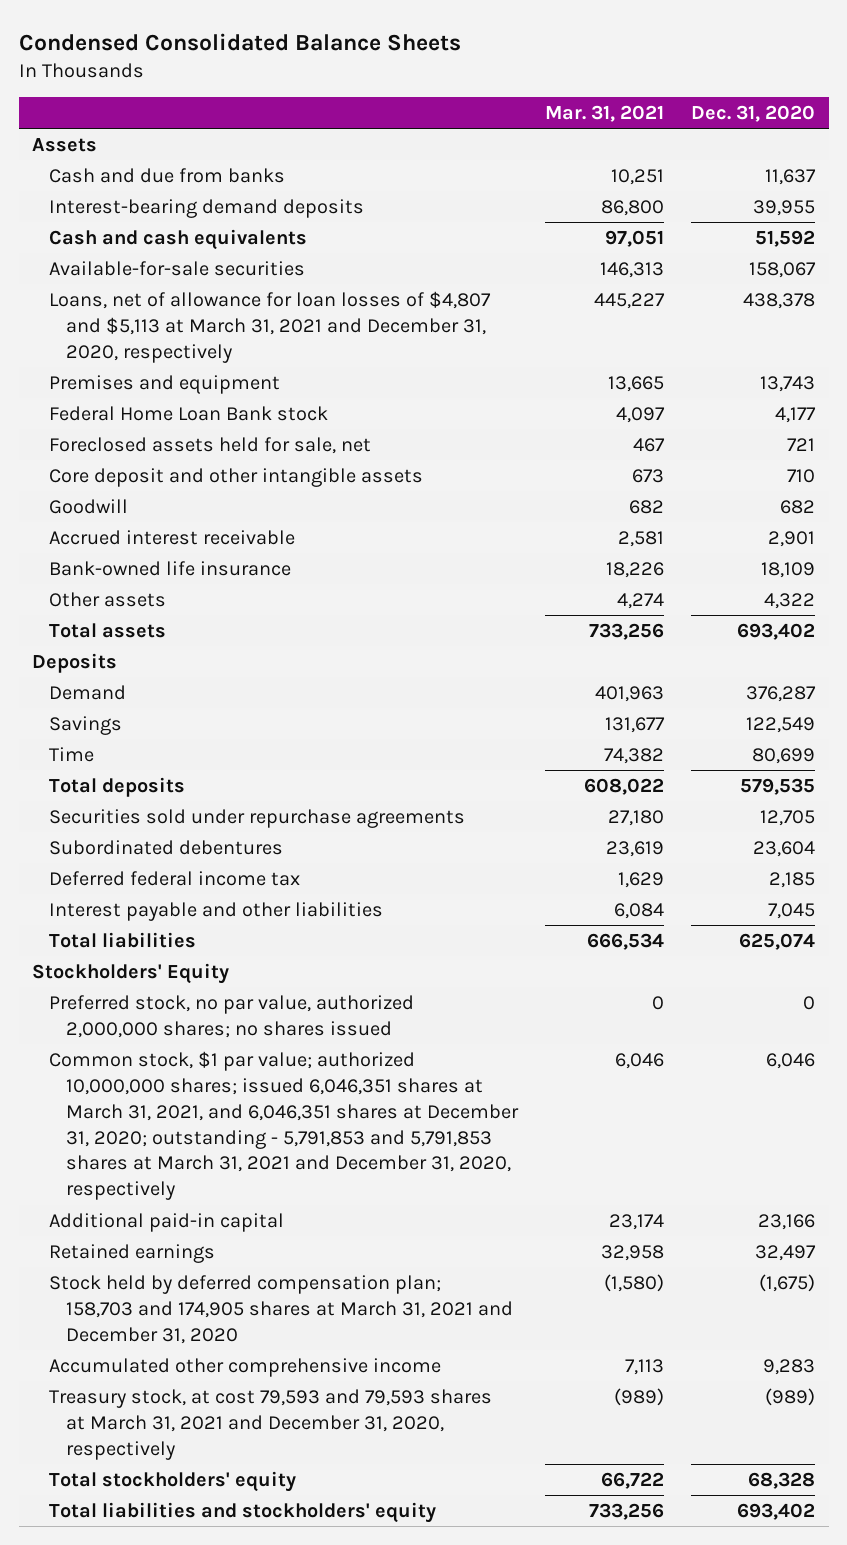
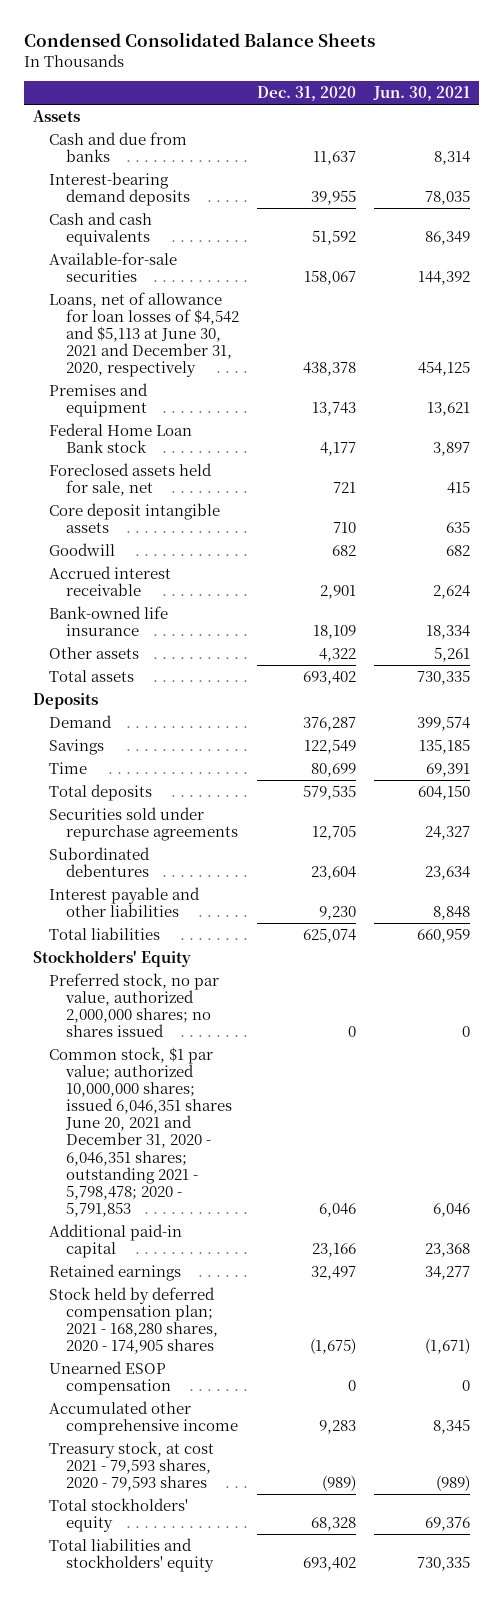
[545,104,665,122] Mar. 31, 2021 -> none
none -> [373,86,471,102] Jun. 30, 2021
[49,290,492,363] Loans, net of allowance for loan losses of $4,807 and $5,113 at March 31, 2021 and December 31, 2020, respectively -> [49,291,240,378] Loans, net of allowance for loan losses of $4,542 and $5,113 at June 30, 2021 and December 31, 2020, respectively
[49,467,424,487] Core deposit and other intangible assets -> [49,502,221,533] Core deposit intangible assets
[49,870,301,886] Deferred federal income tax -> none
[768,902,816,919] 7,045 -> [319,905,357,920] 9,230
[49,1050,520,1201] Common stock, $1 par value; authorized 10,000,000 shares; issued 6,046,351 shares at March 31, 2021, and 6,046,351 shares at December 31, 2020; outstanding - 5,791,853 and 5,791,853 shares at March 31, 2021 and December 31, 2020, respectively -> [49,1046,233,1218] Common stock, $1 par value; authorized 10,000,000 shares; issued 6,046,351 shares June 20, 2021 and December 31, 2020 - 6,046,351 shares; outstanding 2021 - 5,798,478; 2020 - 5,791,853
[49,1274,514,1344] Stock held by deferred compensation plan; 158,703 and 174,905 shares at March 31, 2021 and December 31, 2020 -> [49,1286,219,1355] Stock held by deferred compensation plan; 2021 - 168,280 shares, 2020 - 174,905 shares
none -> [49,1360,172,1395] Unearned ESOP compensation
[49,1388,493,1460] Treasury stock, at cost 79,593 and 79,593 shares at March 31, 2021 and December 31, 2020, respectively -> [49,1440,215,1492] Treasury stock, at cost 2021 - 79,593 shares, 2020 - 79,593 shares

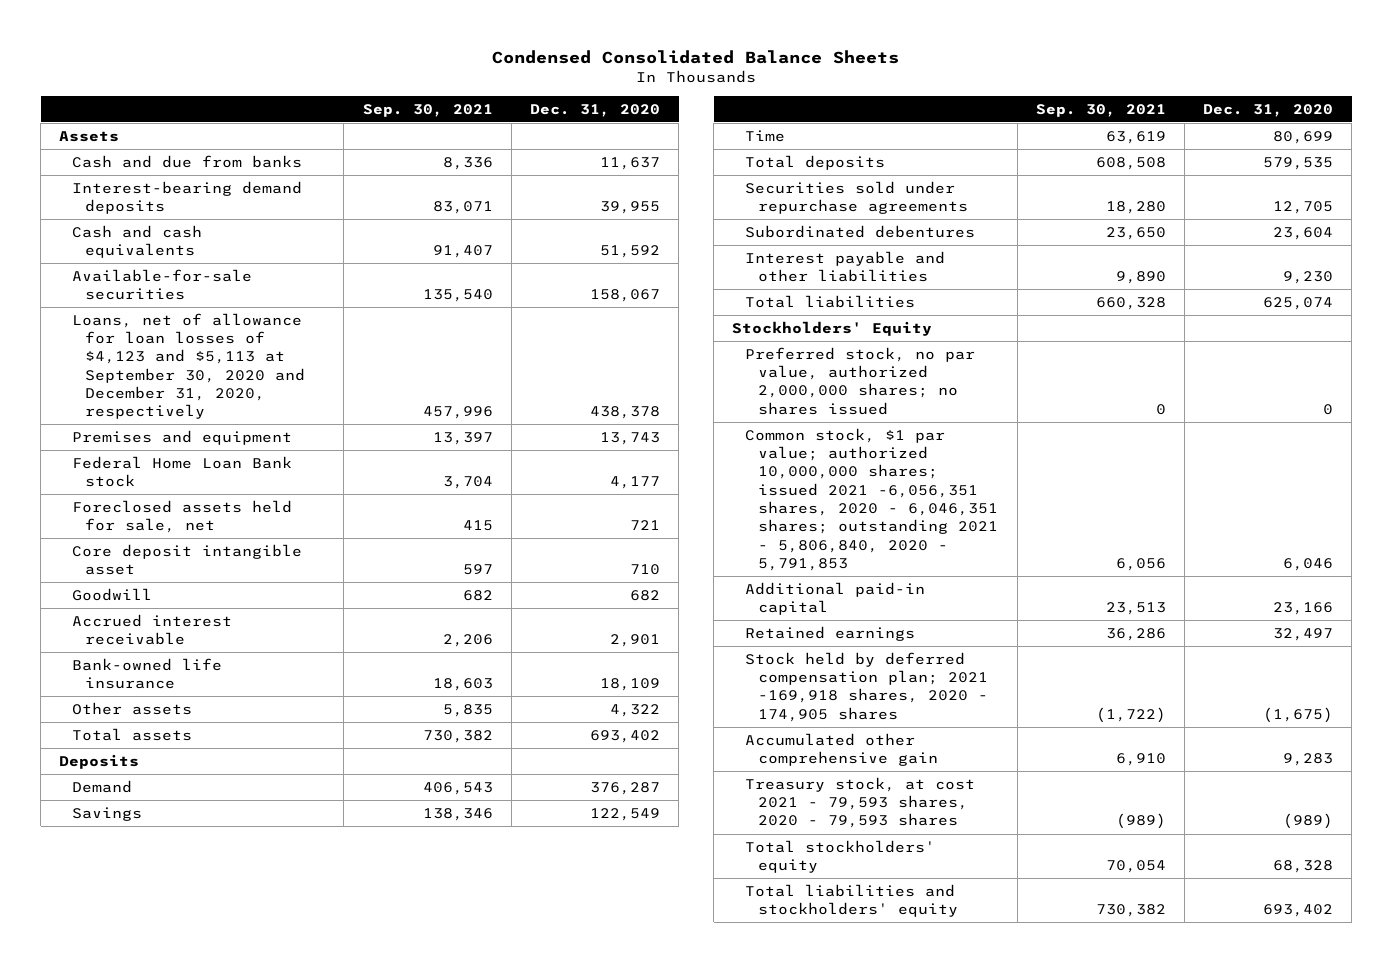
[373,86,471,102] Jun. 30, 2021 -> none
none -> [362,103,493,117] Sep. 30, 2021
[49,291,240,378] Loans, net of allowance for loan losses of $4,542 and $5,113 at June 30, 2021 and December 31, 2020, respectively -> [72,312,306,420] Loans, net of allowance for loan losses of $4,123 and $5,113 at September 30, 2020 and December 31, 2020, respectively
[49,502,221,533] Core deposit intangible assets -> [72,543,303,576] Core deposit intangible asset
[49,1046,233,1218] Common stock, $1 par value; authorized 10,000,000 shares; issued 6,046,351 shares June 20, 2021 and December 31, 2020 - 6,046,351 shares; outstanding 2021 - 5,798,478; 2020 - 5,791,853 -> [745,427,999,571] Common stock, $1 par value; authorized 10,000,000 shares; issued 2021 -6,056,351 shares, 2020 - 6,046,351 shares; outstanding 2021 - 5,806,840, 2020 - 5,791,853
[49,1360,172,1395] Unearned ESOP compensation -> none
[49,1286,219,1355] Stock held by deferred compensation plan; 2021 - 168,280 shares, 2020 - 174,905 shares -> [745,651,989,722] Stock held by deferred compensation plan; 2021 -169,918 shares, 2020 - 174,905 shares
[49,1400,239,1435] Accumulated other comprehensive income -> [745,732,939,767] Accumulated other comprehensive gain

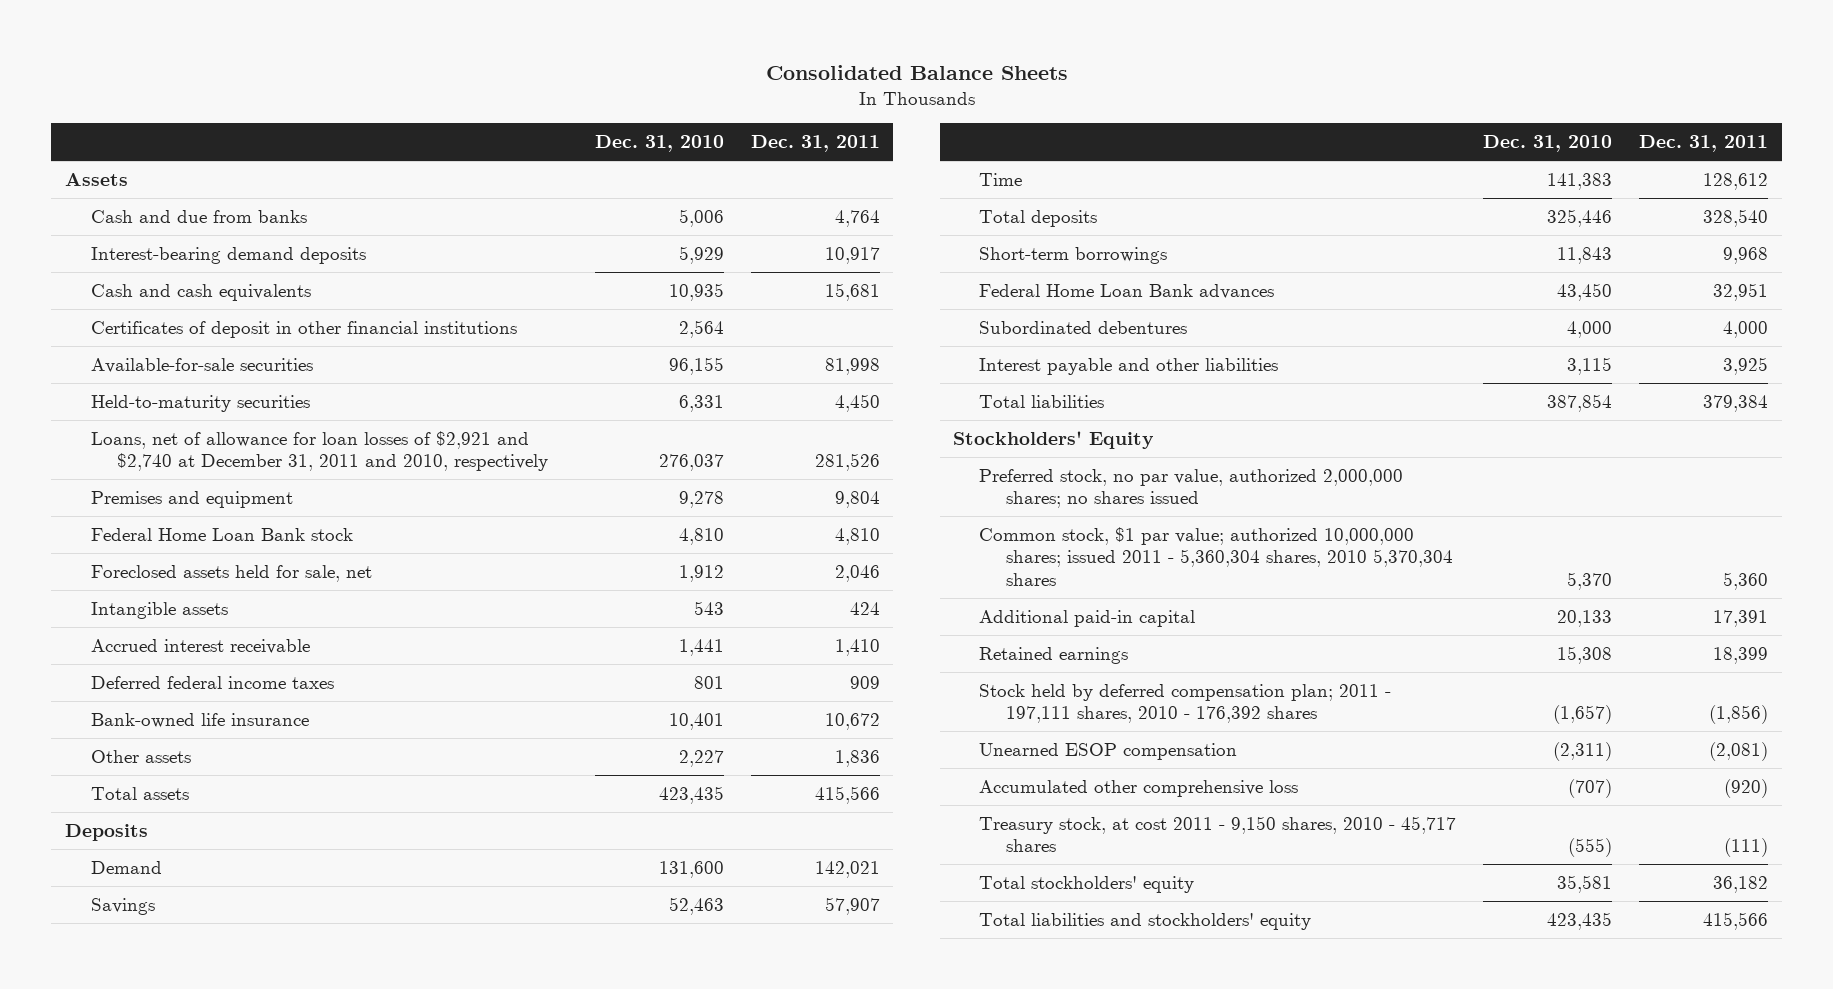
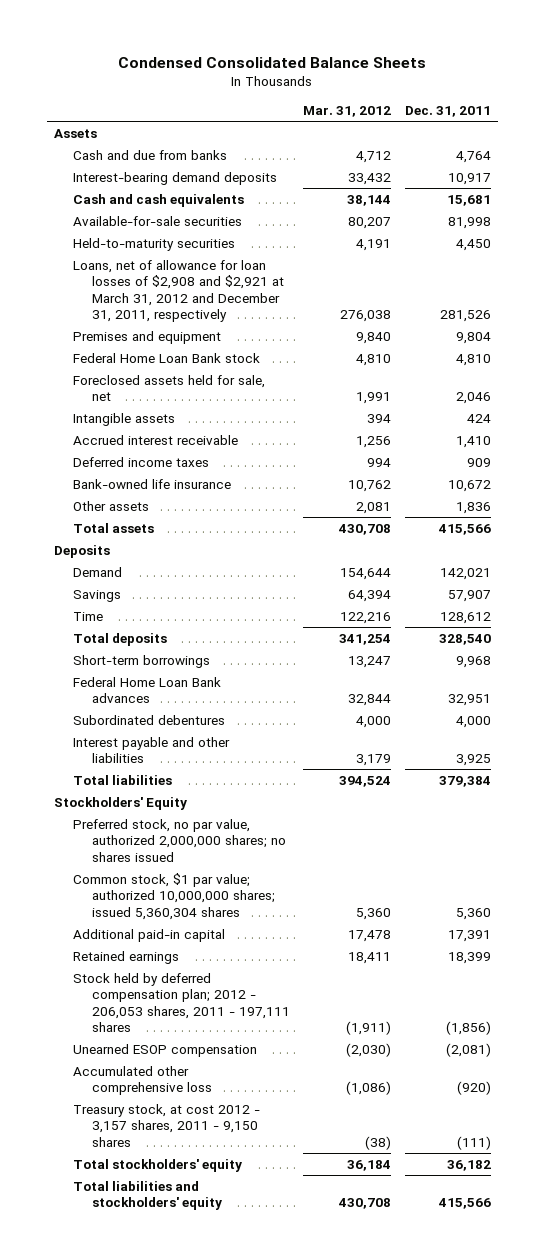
[765,64,1068,80] Consolidated Balance Sheets -> [118,56,427,68] Condensed Consolidated Balance Sheets
[595,135,725,153] Dec. 31, 2010 -> none
none -> [303,106,392,118] Mar. 31, 2012
[91,320,518,338] Certificates of deposit in other financial institutions -> none
[91,430,549,472] Loans, net of allowance for loan losses of $2,921 and $2,740 at December 31, 2011 and 2010, respectively -> [72,259,284,323] Loans, net of allowance for loan losses of $2,908 and $2,921 at March 31, 2012 and December 31, 2011, respectively
[91,675,335,689] Deferred federal income taxes -> [72,456,209,467] Deferred income taxes
[979,526,1453,586] Common stock, $1 par value; authorized 10,000,000 shares; issued 2011 - 5,360,304 shares, 2010 5,370,304 shares -> [72,872,275,920] Common stock, $1 par value; authorized 10,000,000 shares; issued 5,360,304 shares
[979,683,1392,724] Stock held by deferred compensation plan; 2011 - 197,111 shares, 2010 - 176,392 shares -> [72,972,290,1033] Stock held by deferred compensation plan; 2012 - 206,053 shares, 2011 - 197,111 shares
[979,815,1457,853] Treasury stock, at cost 2011 - 9,150 shares, 2010 - 45,717 shares -> [72,1103,260,1147] Treasury stock, at cost 2012 - 3,157 shares, 2011 - 9,150 shares

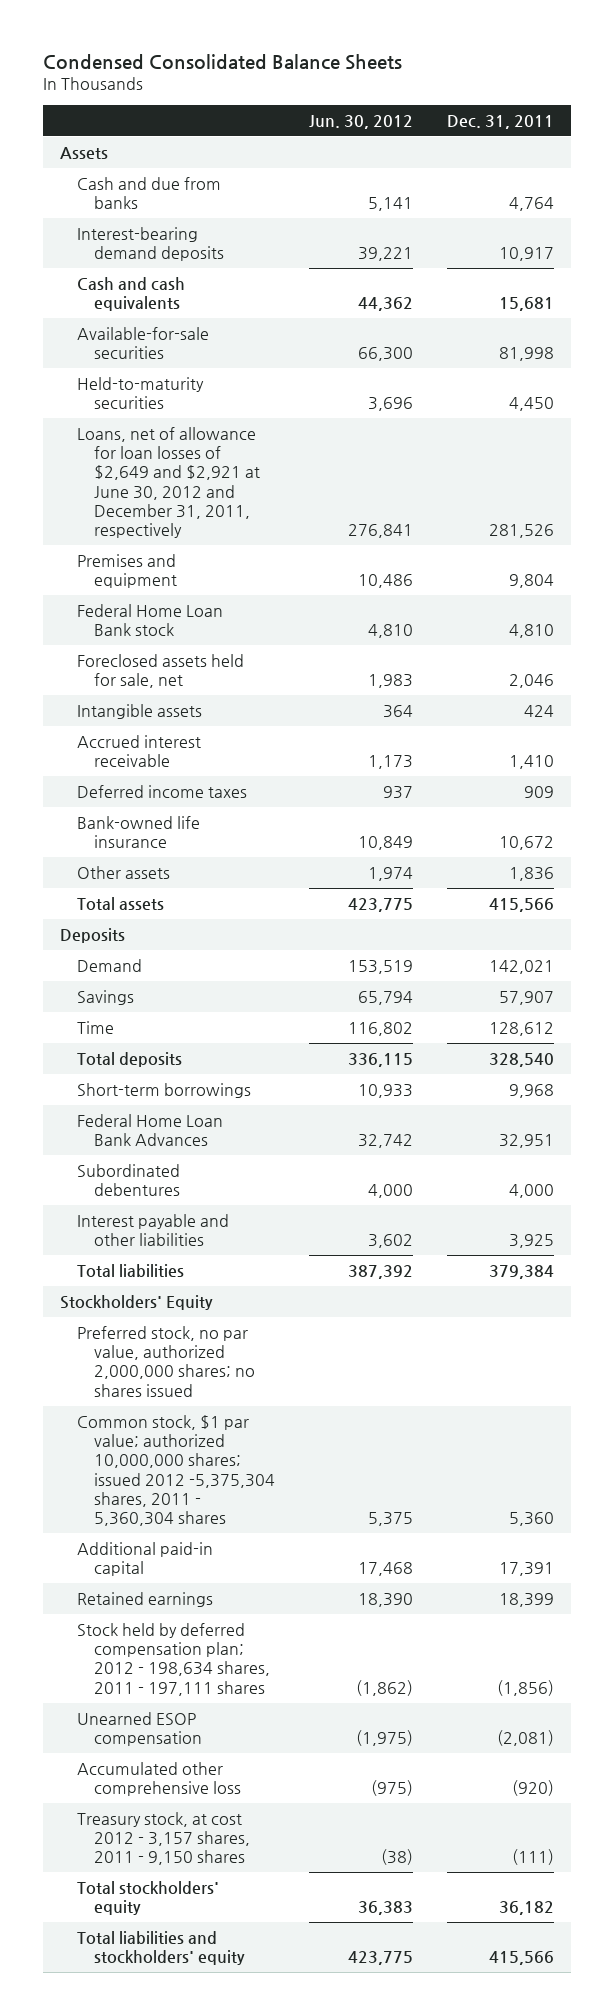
[303,106,392,118] Mar. 31, 2012 -> none
none -> [309,115,414,130] Jun. 30, 2012
[72,259,284,323] Loans, net of allowance for loan losses of $2,908 and $2,921 at March 31, 2012 and December 31, 2011, respectively -> [76,427,260,539] Loans, net of allowance for loan losses of $2,649 and $2,921 at June 30, 2012 and December 31, 2011, respectively
[72,676,221,704] Federal Home Loan Bank advances -> [76,1114,223,1147] Federal Home Loan Bank Advances
[72,872,275,920] Common stock, $1 par value; authorized 10,000,000 shares; issued 5,360,304 shares -> [76,1415,275,1527] Common stock, $1 par value; authorized 10,000,000 shares; issued 2012 -5,375,304 shares, 2011 - 5,360,304 shares
[72,972,290,1033] Stock held by deferred compensation plan; 2012 - 206,053 shares, 2011 - 197,111 shares -> [76,1623,270,1696] Stock held by deferred compensation plan; 2012 - 198,634 shares, 2011 - 197,111 shares

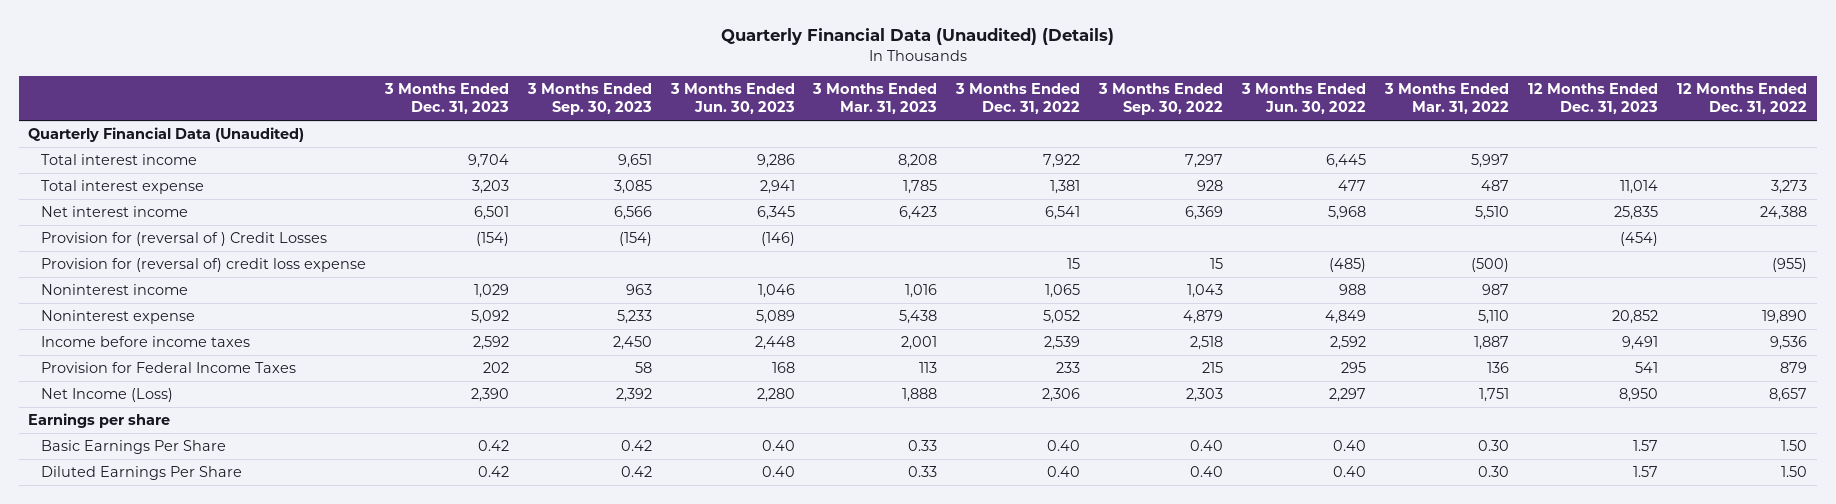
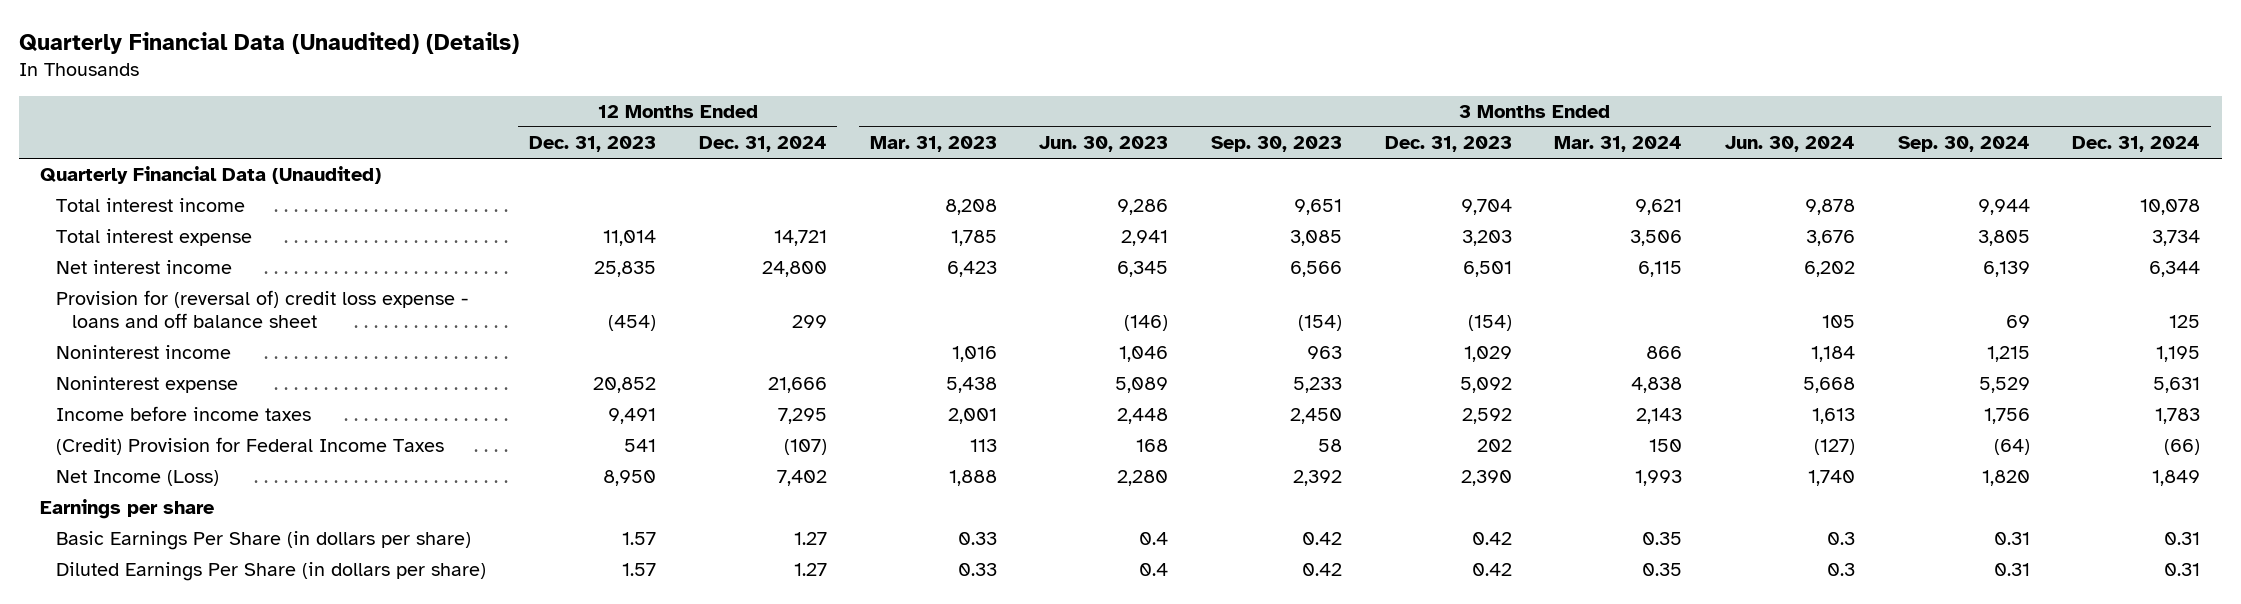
[955,82,1081,115] 3 Months Ended Dec. 31, 2022 -> none
[1098,82,1224,116] 3 Months Ended Sep. 30, 2022 -> none
[1241,82,1367,115] 3 Months Ended Jun. 30, 2022 -> none
[1384,82,1510,115] 3 Months Ended Mar. 31, 2022 -> none
[1677,82,1808,115] 12 Months Ended Dec. 31, 2022 -> none
none -> [698,136,827,153] Dec. 31, 2024
none -> [1554,136,1683,153] Mar. 31, 2024
none -> [1725,136,1856,153] Jun. 30, 2024
none -> [1897,136,2030,153] Sep. 30, 2024
none -> [2072,136,2201,153] Dec. 31, 2024
[40,258,366,273] Provision for (reversal of) credit loss expense -> none
[40,232,327,247] Provision for (reversal of ) Credit Losses -> [56,290,469,329] Provision for (reversal of) credit loss expense - loans and off balance sheet
[40,362,296,374] Provision for Federal Income Taxes -> [56,437,445,456] (Credit) Provision for Federal Income Taxes
[40,440,226,455] Basic Earnings Per Share -> [56,531,472,551] Basic Earnings Per Share (in dollars per share)
[761,440,795,452] 0.40 -> [1139,532,1169,546] 0.4
[40,466,242,481] Diluted Earnings Per Share -> [56,562,487,582] Diluted Earnings Per Share (in dollars per share)
[761,466,795,478] 0.40 -> [1139,563,1169,577] 0.4

